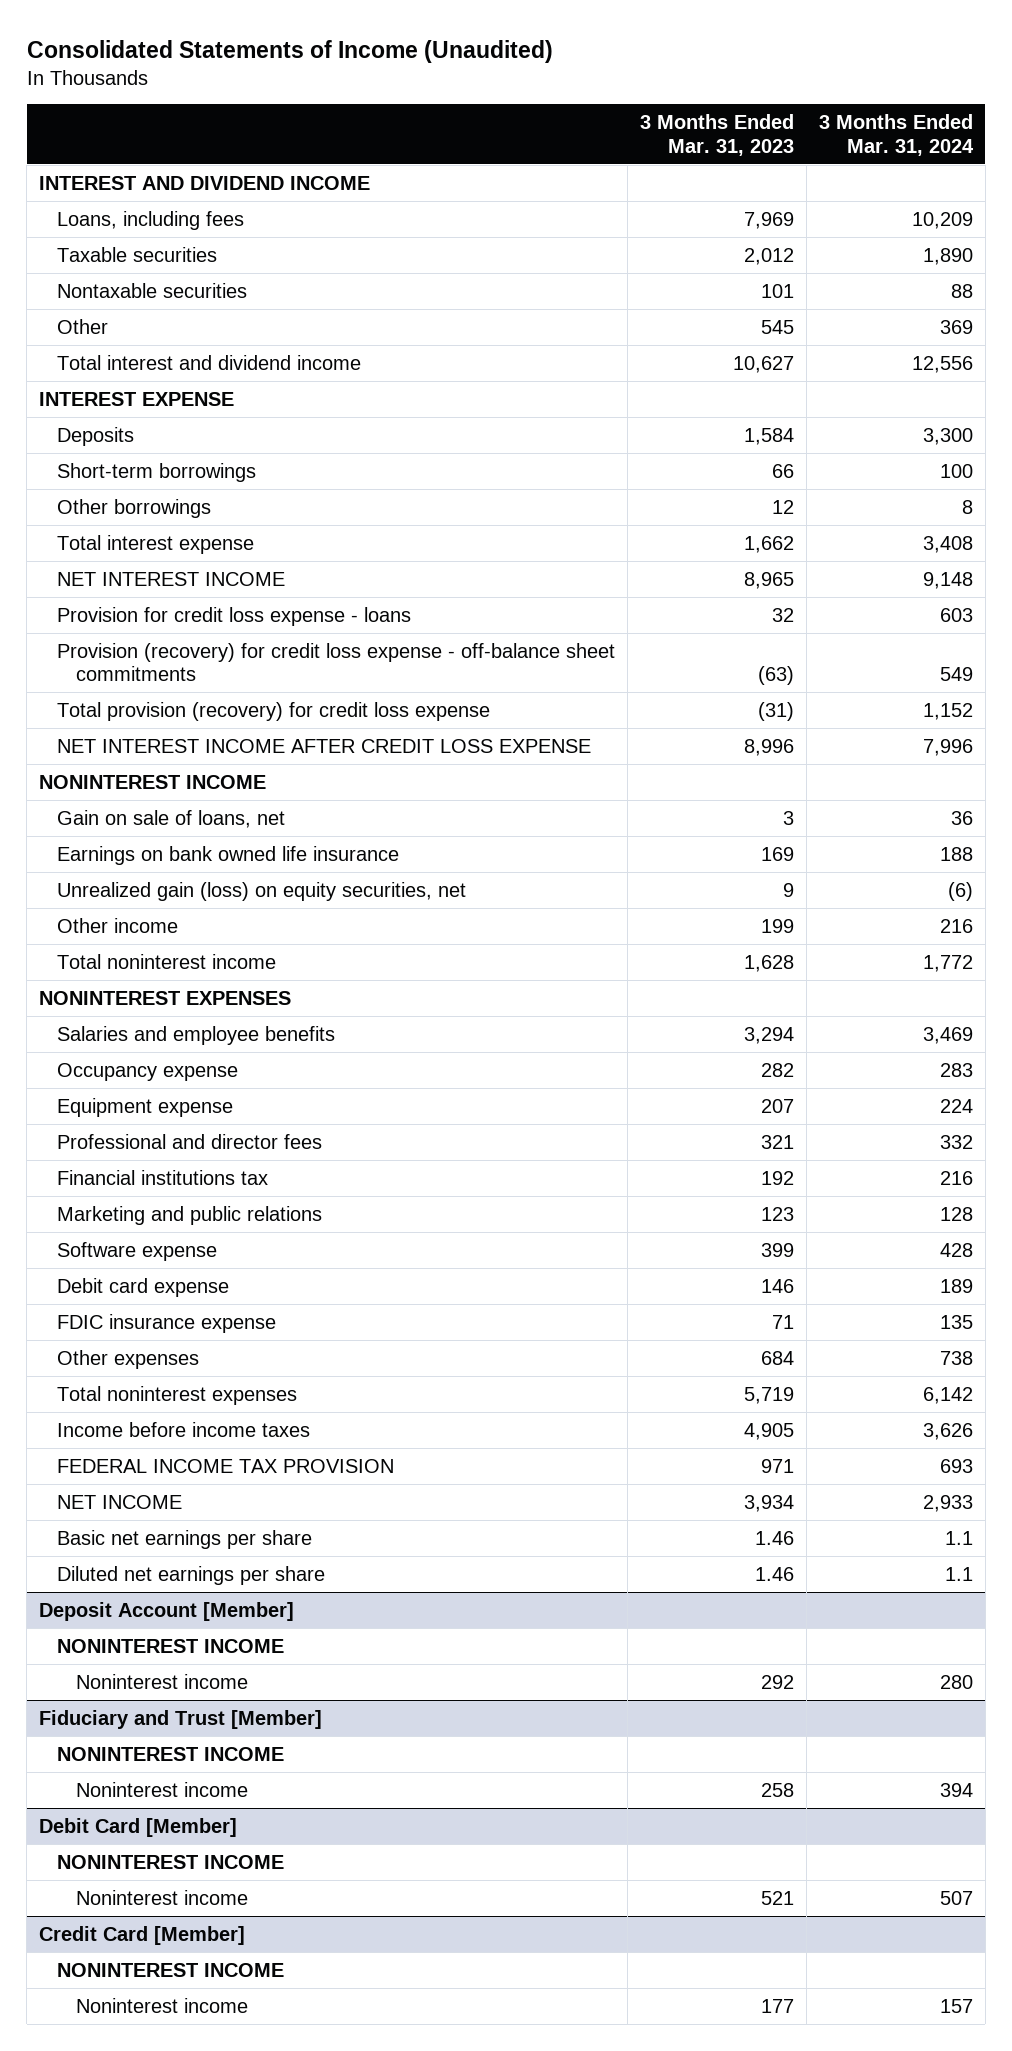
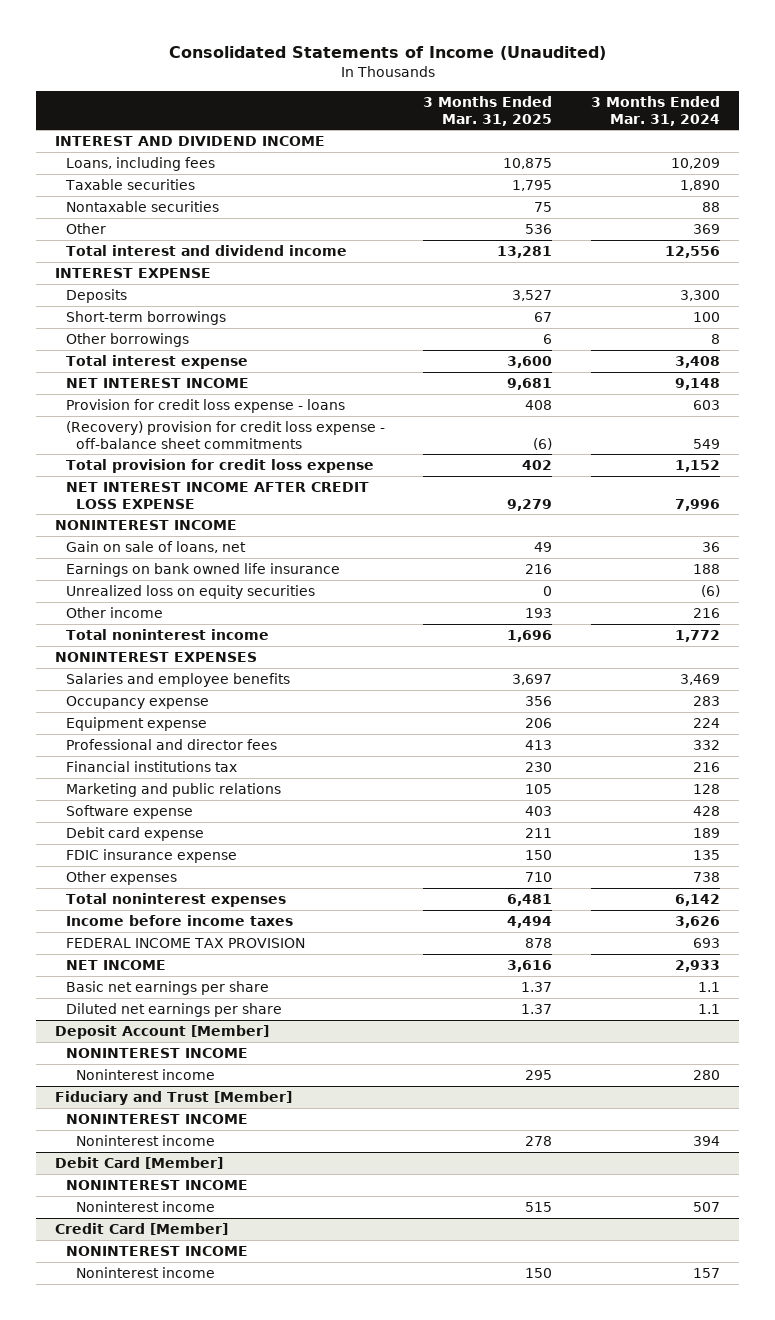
[640,114,795,156] 3 Months Ended Mar. 31, 2023 -> none
none -> [423,96,553,126] 3 Months Ended Mar. 31, 2025
[57,642,616,682] Provision (recovery) for credit loss expense - off-balance sheet commitments -> [65,420,385,449] (Recovery) provision for credit loss expense - off-balance sheet commitments
[57,701,491,721] Total provision (recovery) for credit loss expense -> [65,458,374,473] Total provision for credit loss expense
[57,881,467,901] Unrealized gain (loss) on equity securities, net -> [65,584,315,599] Unrealized loss on equity securities

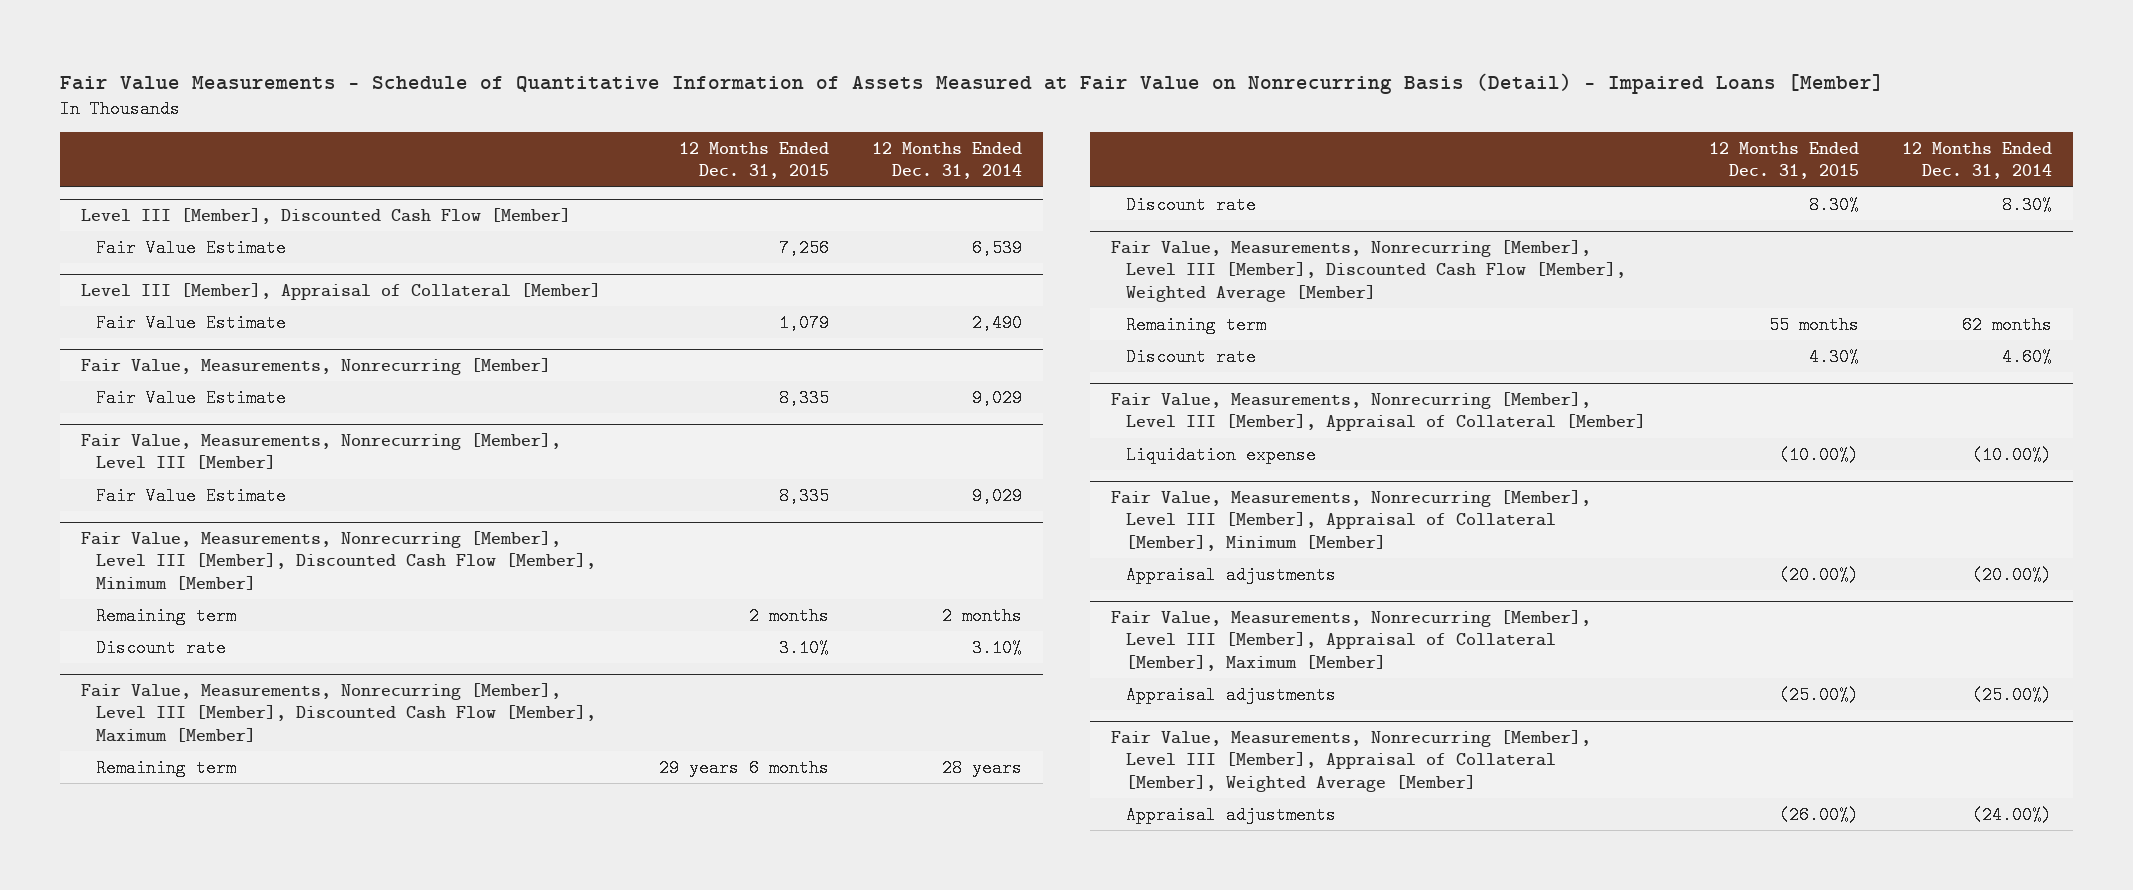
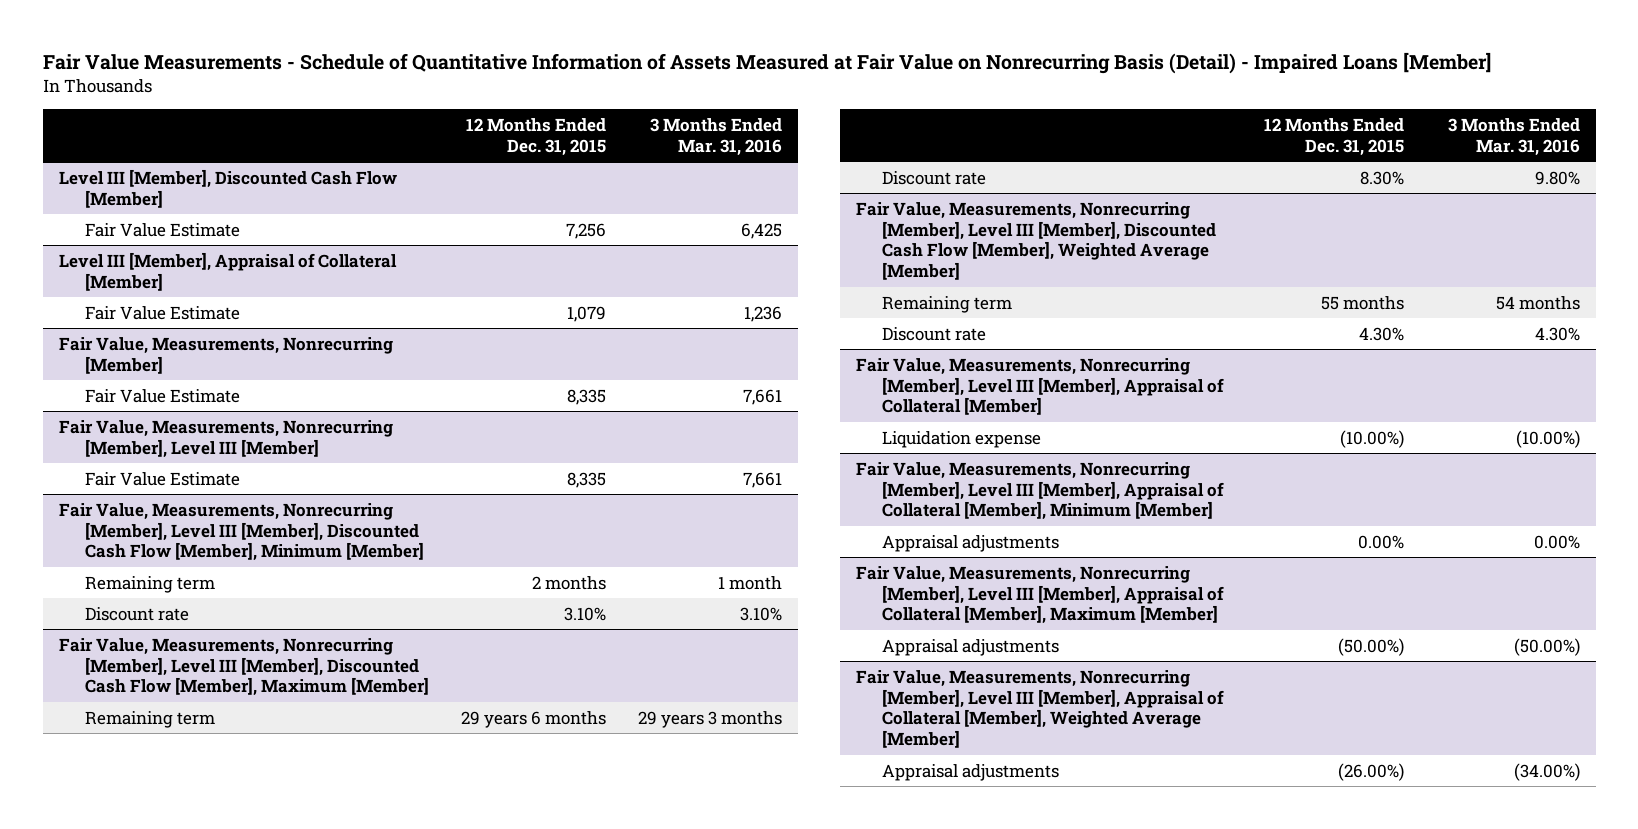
[871,142,1022,180] 12 Months Ended Dec. 31, 2014 -> none
none -> [649,117,782,156] 3 Months Ended Mar. 31, 2016
[1778,565,1859,584] (20.00%) -> [1357,534,1404,549] 0.00%
[1778,685,1859,704] (25.00%) -> [1337,637,1404,656] (50.00%)

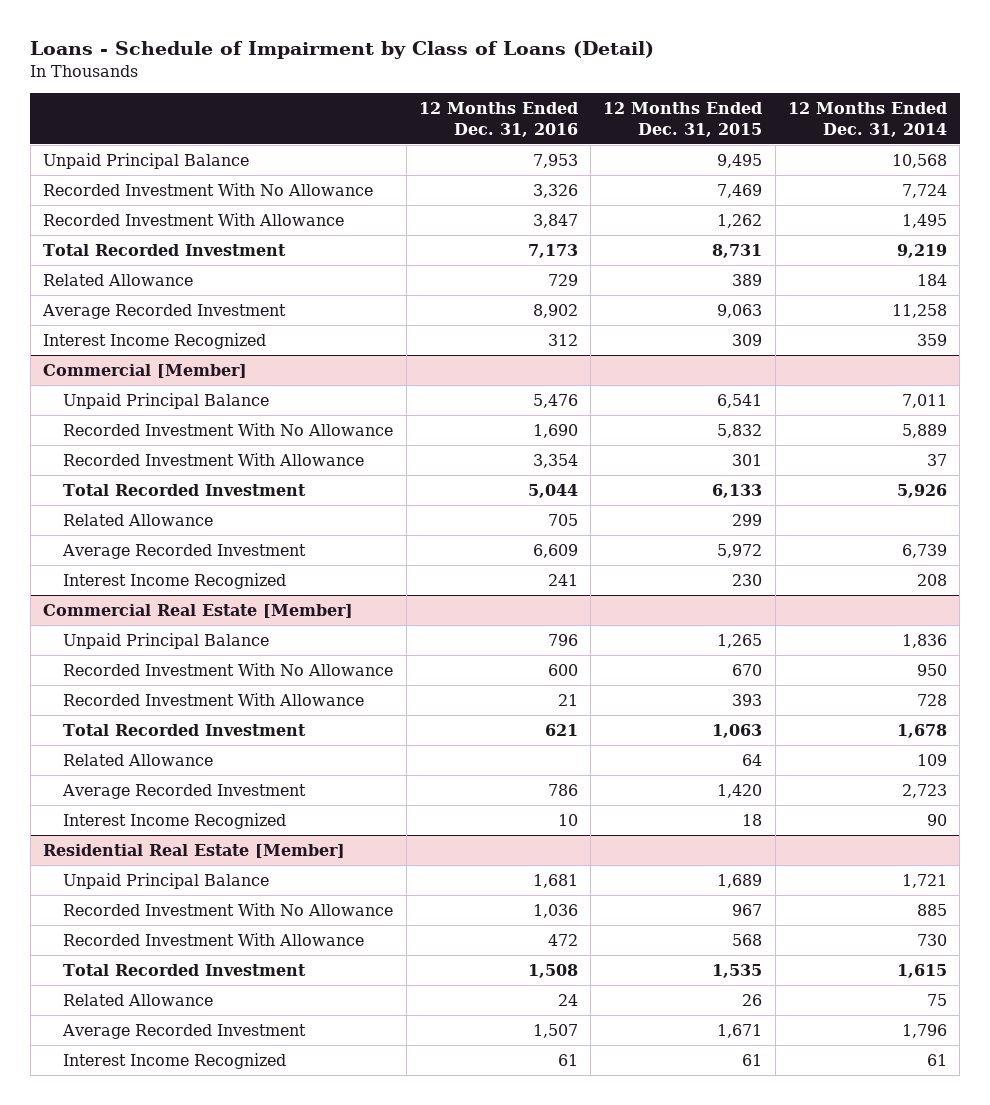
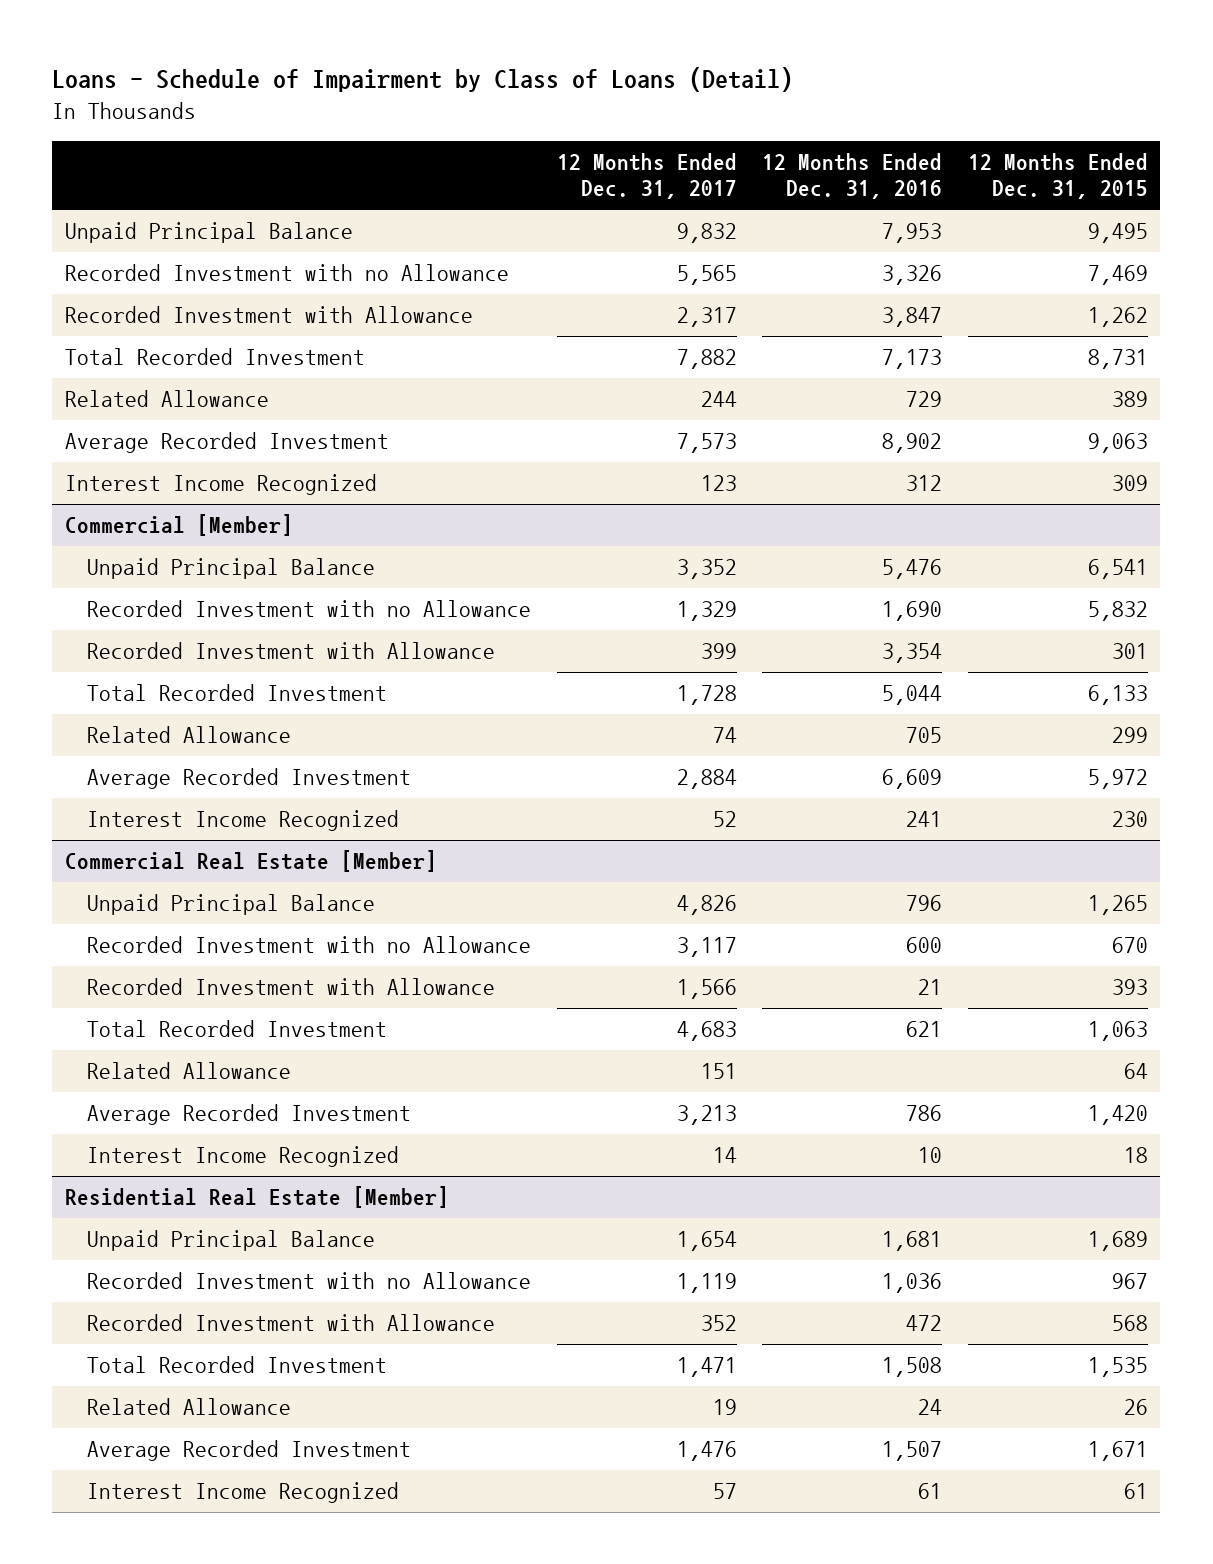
[787,102,947,137] 12 Months Ended Dec. 31, 2014 -> none
none -> [556,153,737,200] 12 Months Ended Dec. 31, 2017
[43,182,374,196] Recorded Investment With No Allowance -> [64,264,509,282] Recorded Investment with no Allowance
[43,212,345,226] Recorded Investment With Allowance -> [64,306,473,324] Recorded Investment with Allowance
[63,422,394,436] Recorded Investment With No Allowance -> [87,600,532,618] Recorded Investment with no Allowance
[63,452,365,466] Recorded Investment With Allowance -> [87,642,496,660] Recorded Investment with Allowance
[63,662,394,676] Recorded Investment With No Allowance -> [87,936,532,954] Recorded Investment with no Allowance
[63,692,365,706] Recorded Investment With Allowance -> [87,978,496,996] Recorded Investment with Allowance
[63,902,394,916] Recorded Investment With No Allowance -> [87,1272,532,1290] Recorded Investment with no Allowance
[63,932,365,946] Recorded Investment With Allowance -> [87,1314,496,1332] Recorded Investment with Allowance

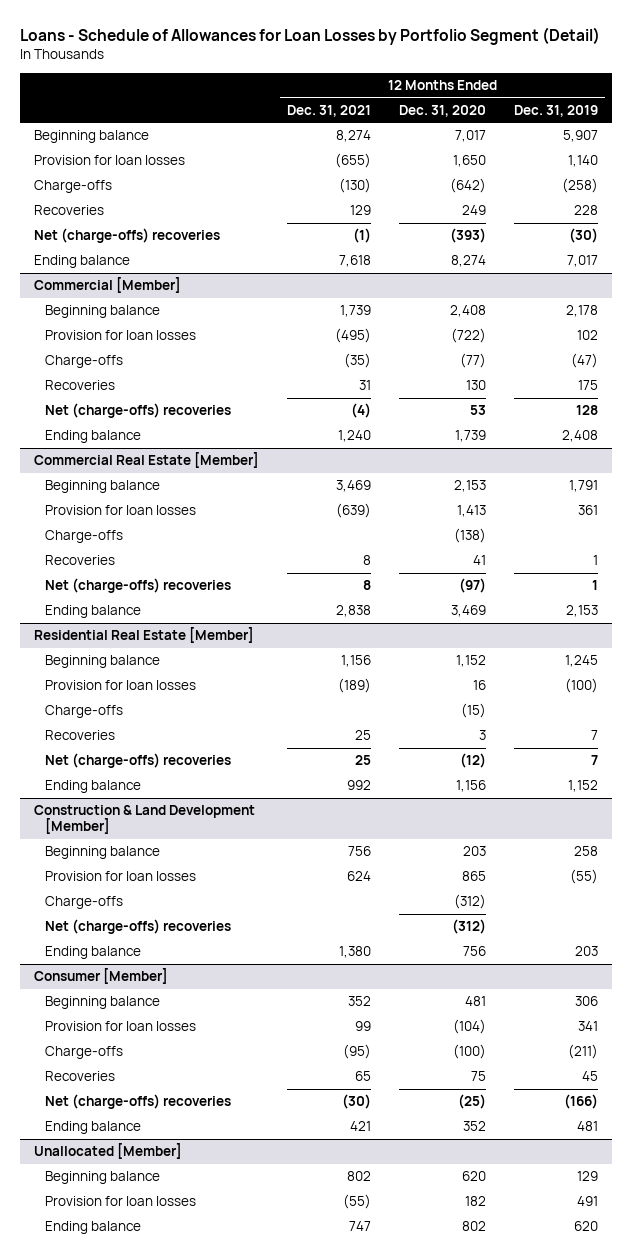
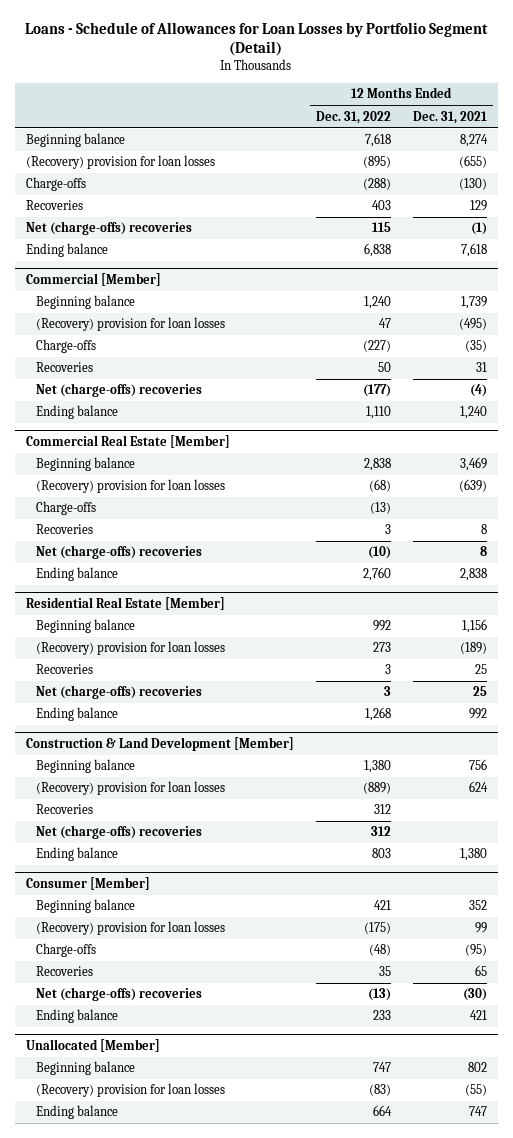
[399,104,487,117] Dec. 31, 2020 -> none
[513,104,598,117] Dec. 31, 2019 -> none
none -> [315,110,391,124] Dec. 31, 2022
[34,155,186,166] Provision for loan losses -> [25,155,215,170] (Recovery) provision for loan losses
[44,330,196,341] Provision for loan losses -> [36,317,226,332] (Recovery) provision for loan losses
[44,505,196,516] Provision for loan losses -> [36,479,226,494] (Recovery) provision for loan losses
[44,705,123,719] Charge-offs -> none
[44,680,196,691] Provision for loan losses -> [36,641,226,656] (Recovery) provision for loan losses
[44,896,123,910] Charge-offs -> none
[44,871,196,882] Provision for loan losses -> [36,781,226,796] (Recovery) provision for loan losses
none -> [36,804,94,815] Recoveries
[44,1021,196,1032] Provision for loan losses -> [36,921,226,936] (Recovery) provision for loan losses
[44,1196,196,1207] Provision for loan losses -> [36,1083,226,1098] (Recovery) provision for loan losses

